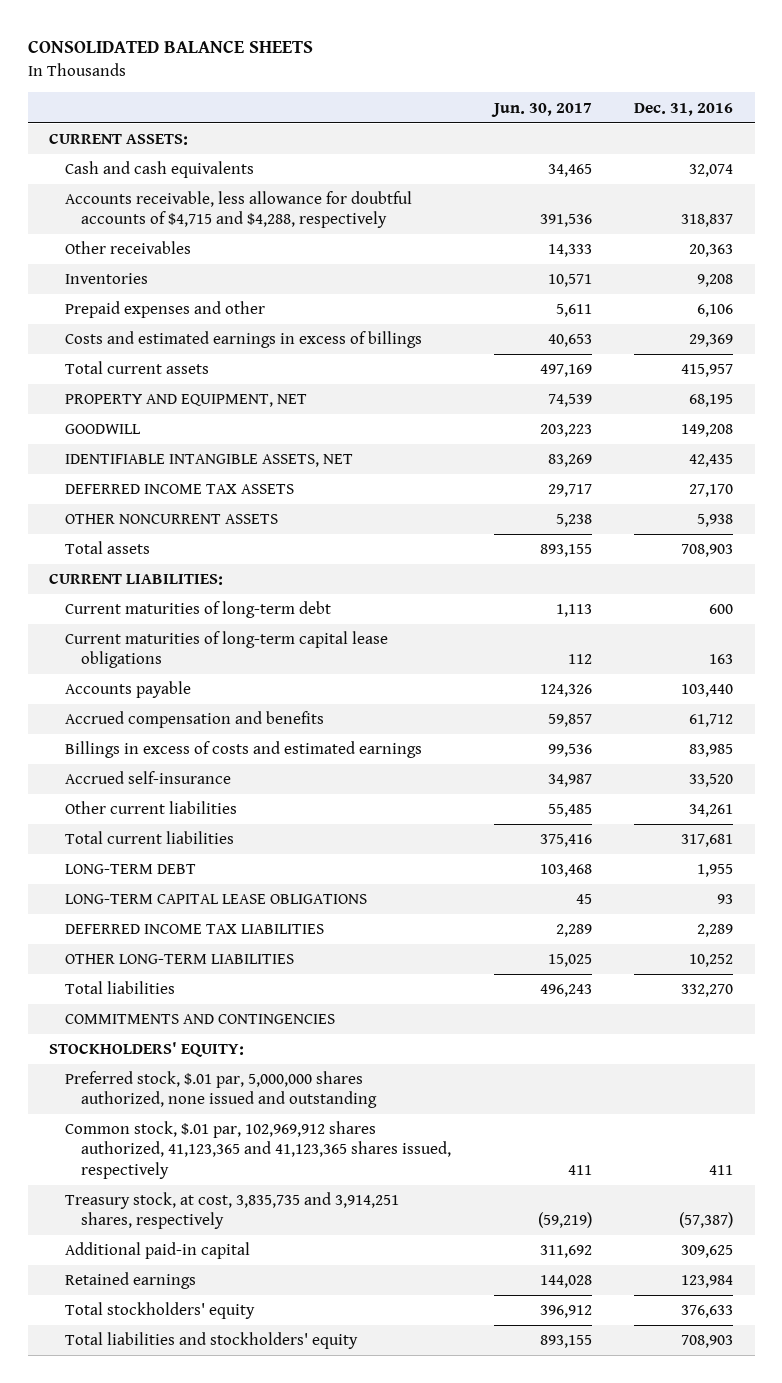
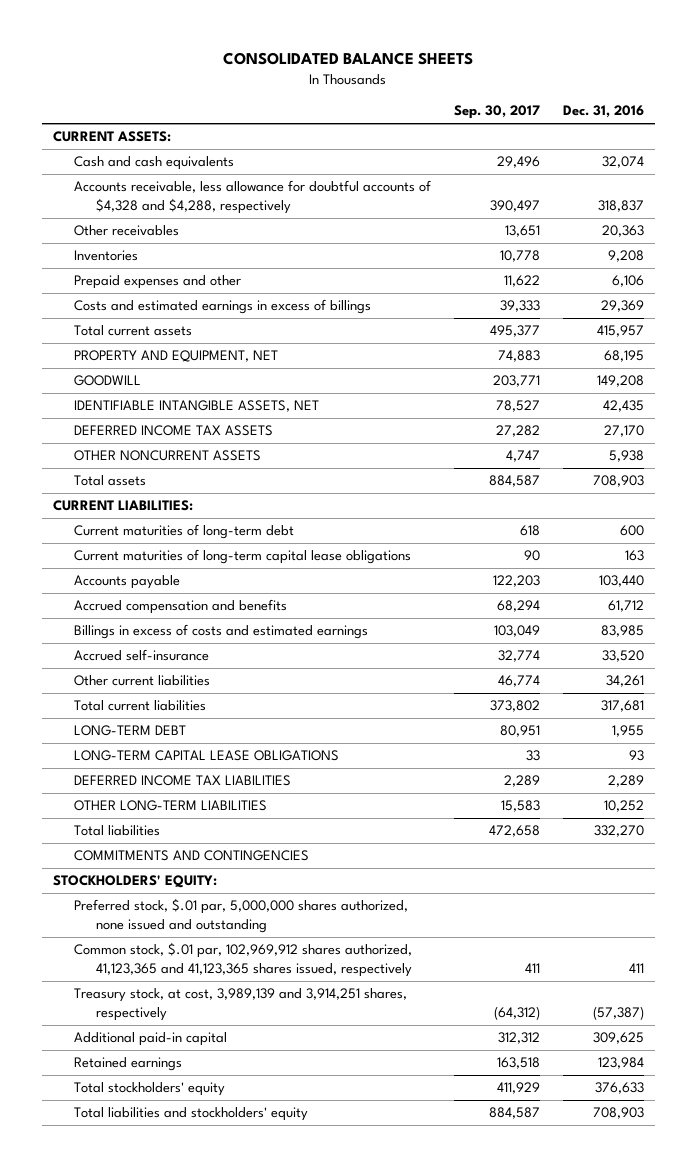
[490,102,592,117] Jun. 30, 2017 -> none
none -> [453,105,540,120] Sep. 30, 2017
[64,191,412,229] Accounts receivable, less allowance for doubtful accounts of $4,715 and $4,288, respectively -> [74,180,432,214] Accounts receivable, less allowance for doubtful accounts of $4,328 and $4,288, respectively
[64,1192,399,1230] Treasury stock, at cost, 3,835,735 and 3,914,251 shares, respectively -> [74,988,408,1021] Treasury stock, at cost, 3,989,139 and 3,914,251 shares, respectively

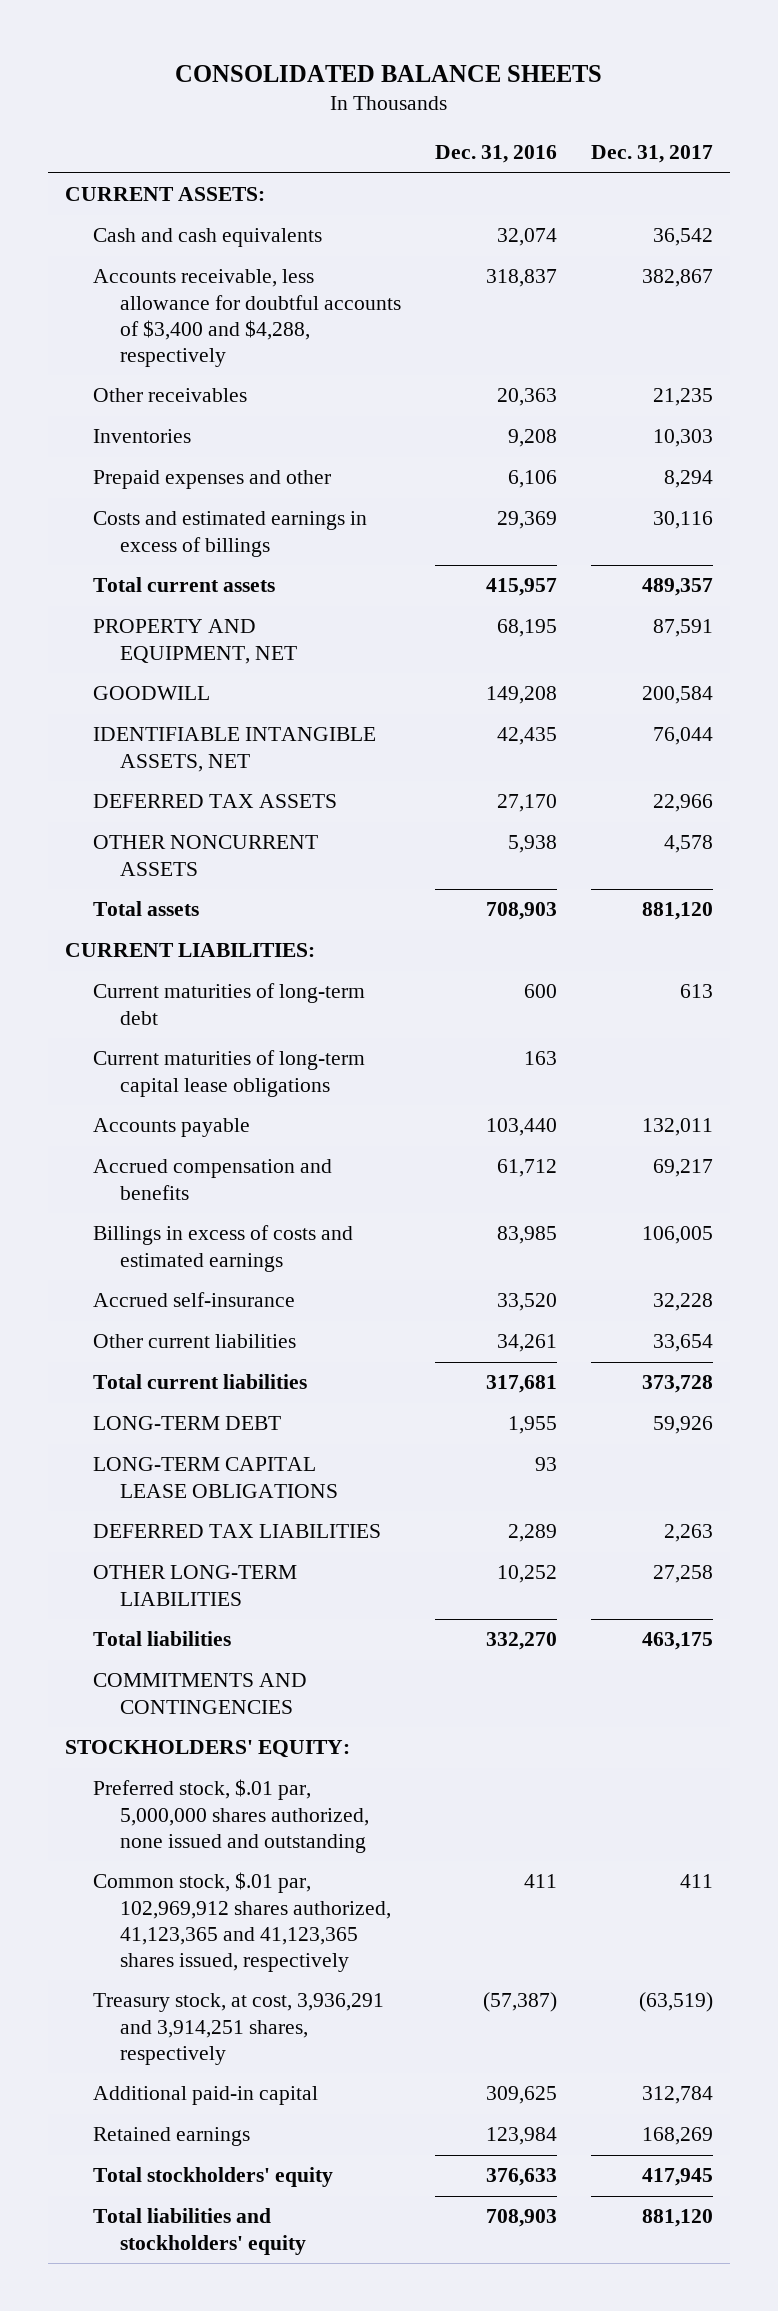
[453,105,540,120] Sep. 30, 2017 -> none
none -> [590,145,713,164] Dec. 31, 2017
[74,180,432,214] Accounts receivable, less allowance for doubtful accounts of $4,328 and $4,288, respectively -> [92,269,402,367] Accounts receivable, less allowance for doubtful accounts of $3,400 and $4,288, respectively
[74,425,274,437] DEFERRED INCOME TAX ASSETS -> [92,794,337,809] DEFERRED TAX ASSETS
[74,775,292,787] DEFERRED INCOME TAX LIABILITIES -> [92,1524,381,1539] DEFERRED TAX LIABILITIES
[74,988,408,1021] Treasury stock, at cost, 3,989,139 and 3,914,251 shares, respectively -> [92,1993,384,2065] Treasury stock, at cost, 3,936,291 and 3,914,251 shares, respectively

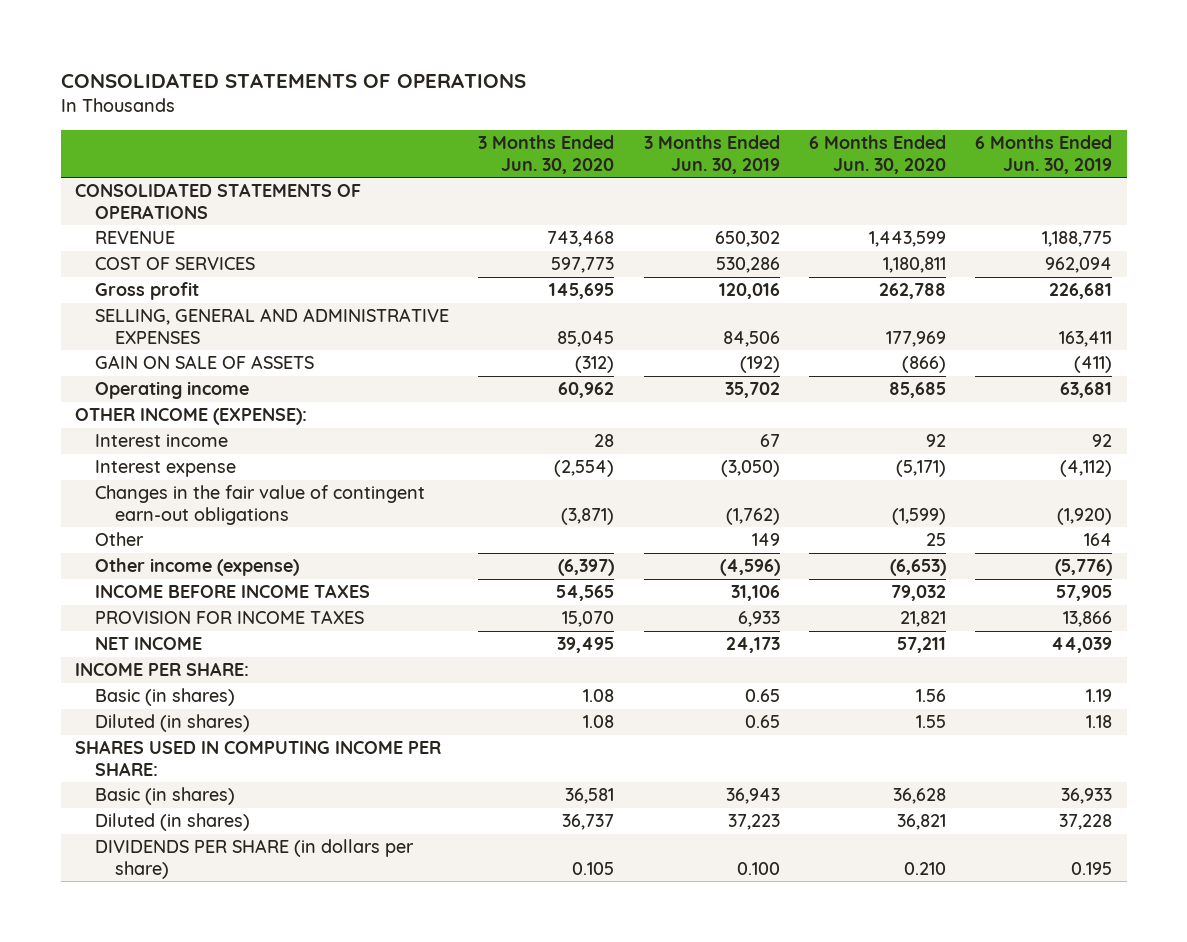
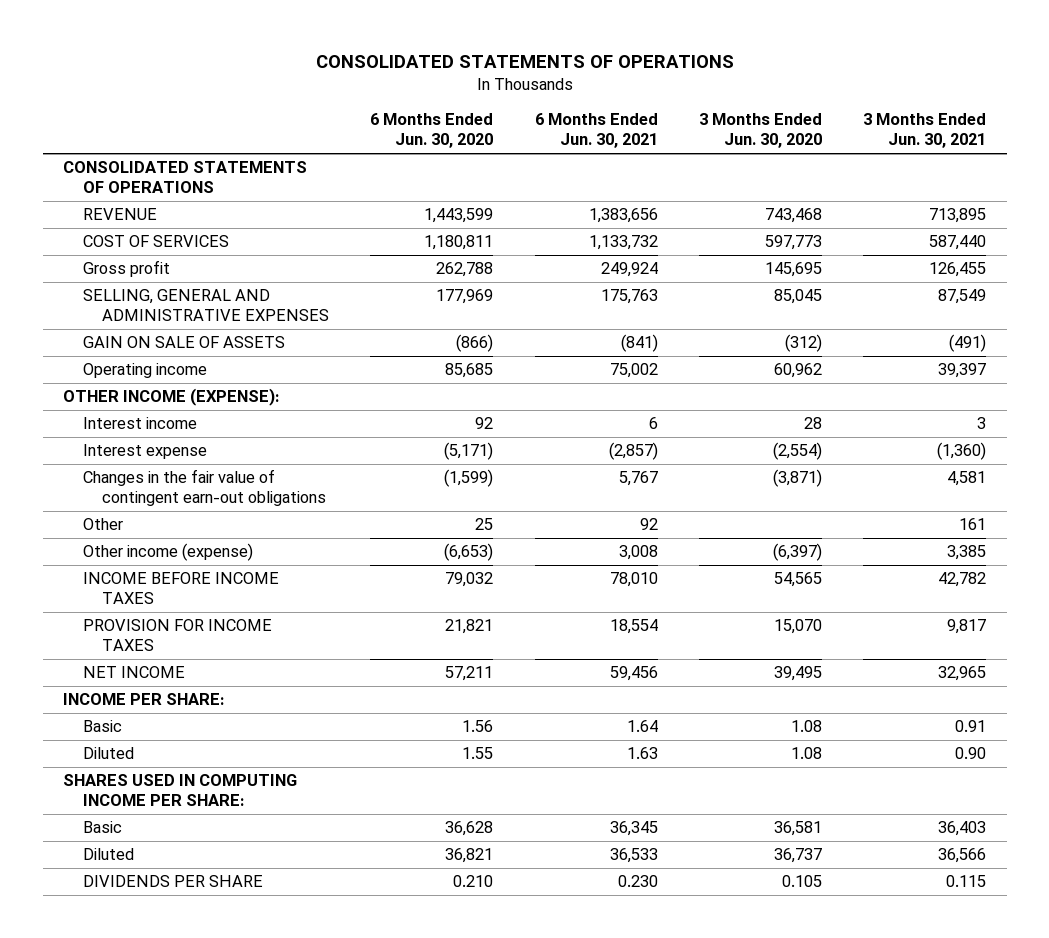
[643,135,780,174] 3 Months Ended Jun. 30, 2019 -> none
[975,135,1113,174] 6 Months Ended Jun. 30, 2019 -> none
none -> [534,113,658,149] 6 Months Ended Jun. 30, 2021
none -> [863,113,987,149] 3 Months Ended Jun. 30, 2021
[95,688,236,707] Basic (in shares) -> [82,720,122,733] Basic
[95,714,251,733] Diluted (in shares) -> [82,747,134,760] Diluted
[95,787,236,806] Basic (in shares) -> [82,821,122,834] Basic
[95,813,251,832] Diluted (in shares) -> [82,848,134,861] Diluted
[95,839,415,879] DIVIDENDS PER SHARE (in dollars per share) -> [82,875,263,888] DIVIDENDS PER SHARE

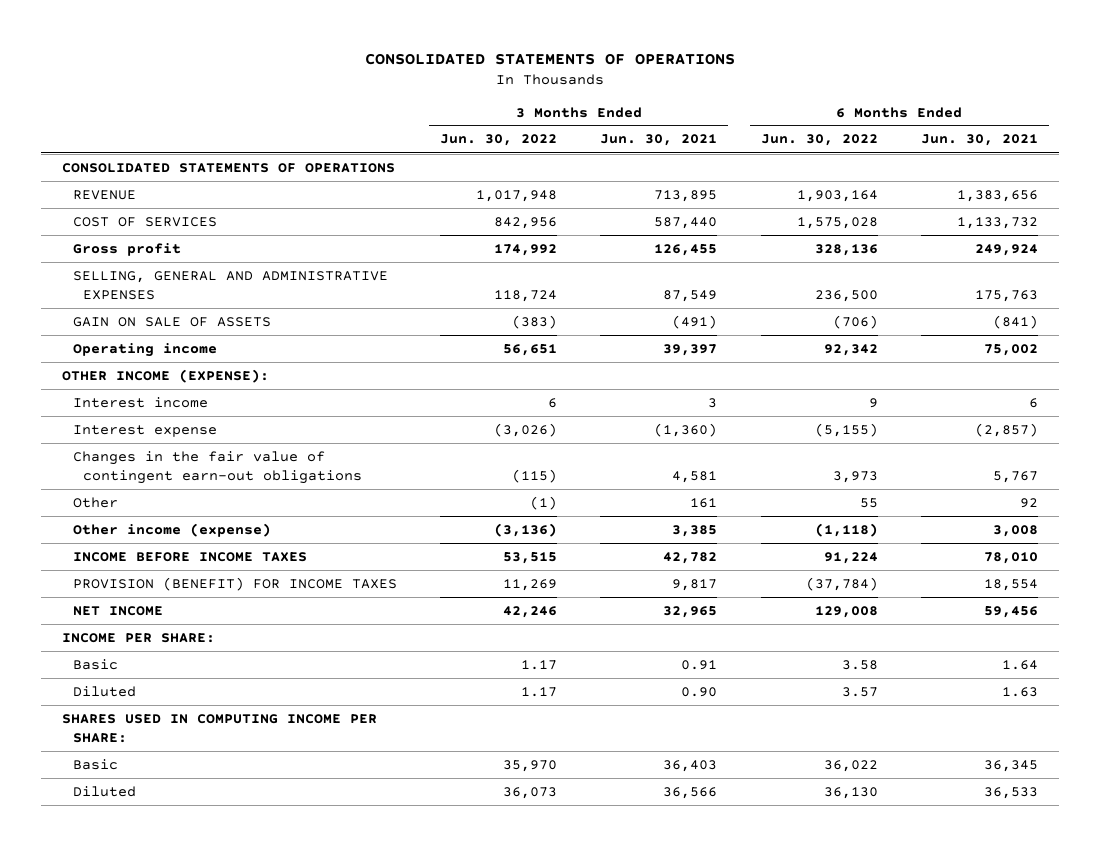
[370,113,494,149] 6 Months Ended Jun. 30, 2020 -> none
[698,113,822,149] 3 Months Ended Jun. 30, 2020 -> none
none -> [440,134,558,147] Jun. 30, 2022
none -> [760,134,878,147] Jun. 30, 2022
[82,619,272,652] PROVISION FOR INCOME TAXES -> [72,576,397,591] PROVISION (BENEFIT) FOR INCOME TAXES
[82,875,263,888] DIVIDENDS PER SHARE -> none

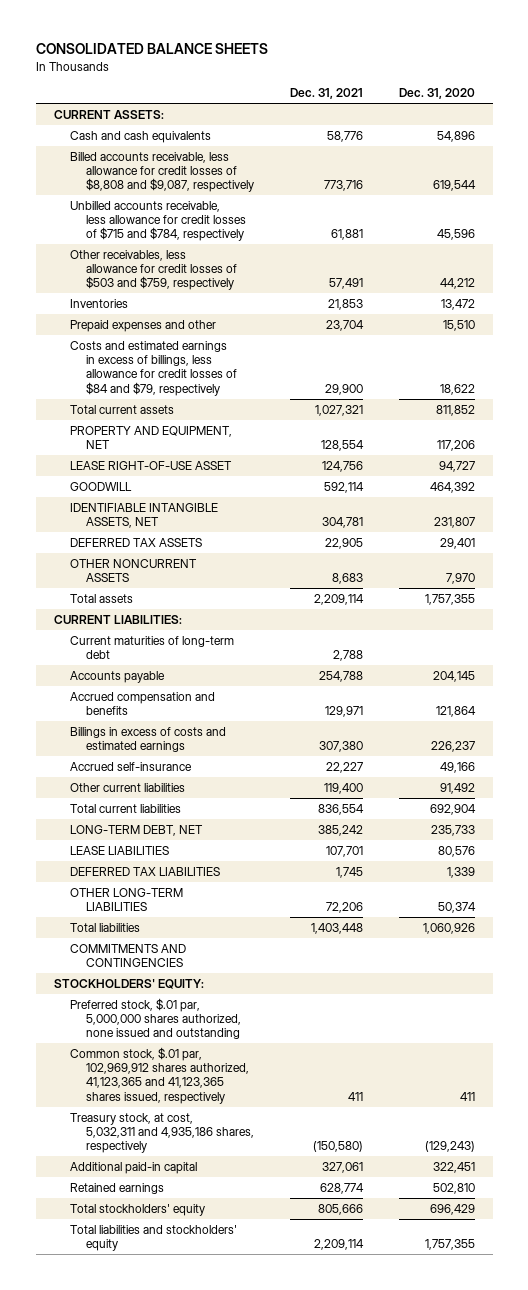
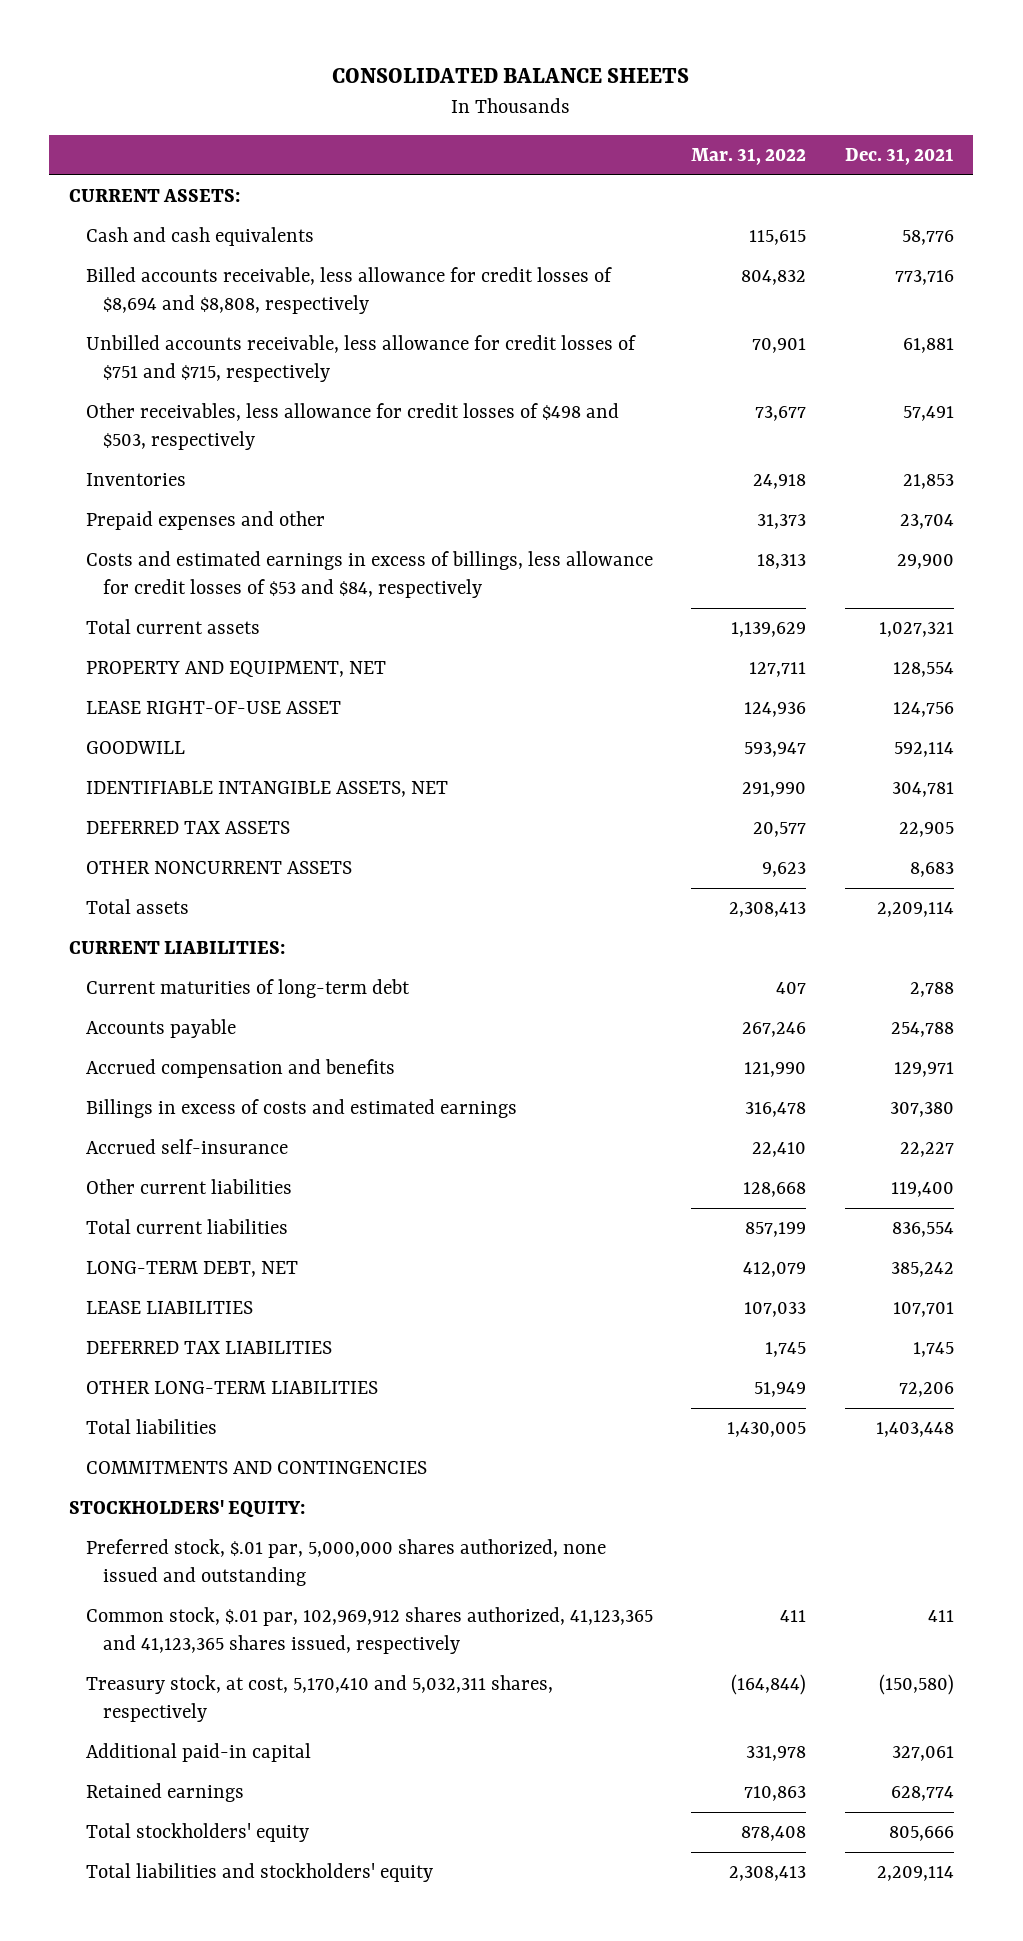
[398,88,475,100] Dec. 31, 2020 -> none
none -> [691,147,807,165] Mar. 31, 2022
[69,151,255,193] Billed accounts receivable, less allowance for credit losses of $8,808 and $9,087, respectively -> [85,267,612,314] Billed accounts receivable, less allowance for credit losses of $8,694 and $8,808, respectively
[69,200,247,242] Unbilled accounts receivable, less allowance for credit losses of $715 and $784, respectively -> [85,335,636,382] Unbilled accounts receivable, less allowance for credit losses of $751 and $715, respectively
[69,249,238,291] Other receivables, less allowance for credit losses of $503 and $759, respectively -> [85,403,619,450] Other receivables, less allowance for credit losses of $498 and $503, respectively
[69,340,238,396] Costs and estimated earnings in excess of billings, less allowance for credit losses of $84 and $79, respectively -> [85,551,653,598] Costs and estimated earnings in excess of billings, less allowance for credit losses of $53 and $84, respectively
[69,1112,255,1154] Treasury stock, at cost, 5,032,311 and 4,935,186 shares, respectively -> [85,1675,553,1722] Treasury stock, at cost, 5,170,410 and 5,032,311 shares, respectively

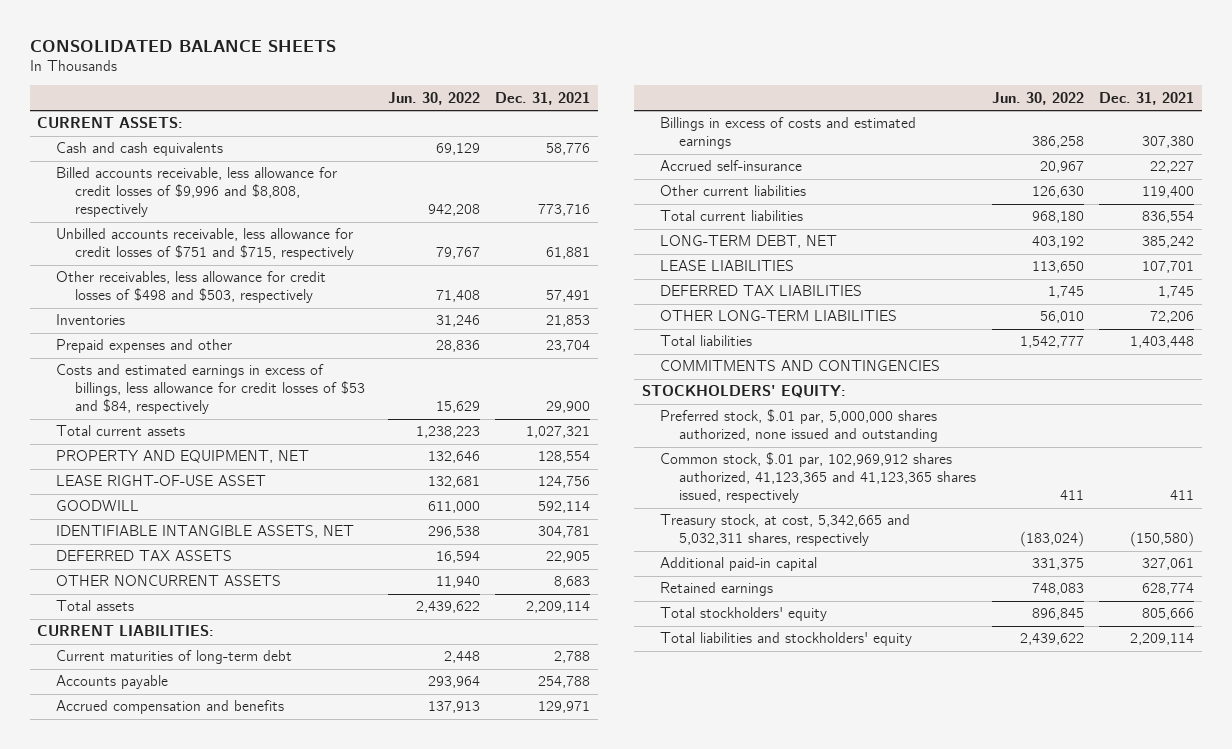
[691,147,807,165] Mar. 31, 2022 -> none
none -> [387,91,480,105] Jun. 30, 2022
[85,267,612,314] Billed accounts receivable, less allowance for credit losses of $8,694 and $8,808, respectively -> [56,167,338,218] Billed accounts receivable, less allowance for credit losses of $9,996 and $8,808, respectively
[85,1675,553,1722] Treasury stock, at cost, 5,170,410 and 5,032,311 shares, respectively -> [660,514,911,547] Treasury stock, at cost, 5,342,665 and 5,032,311 shares, respectively

